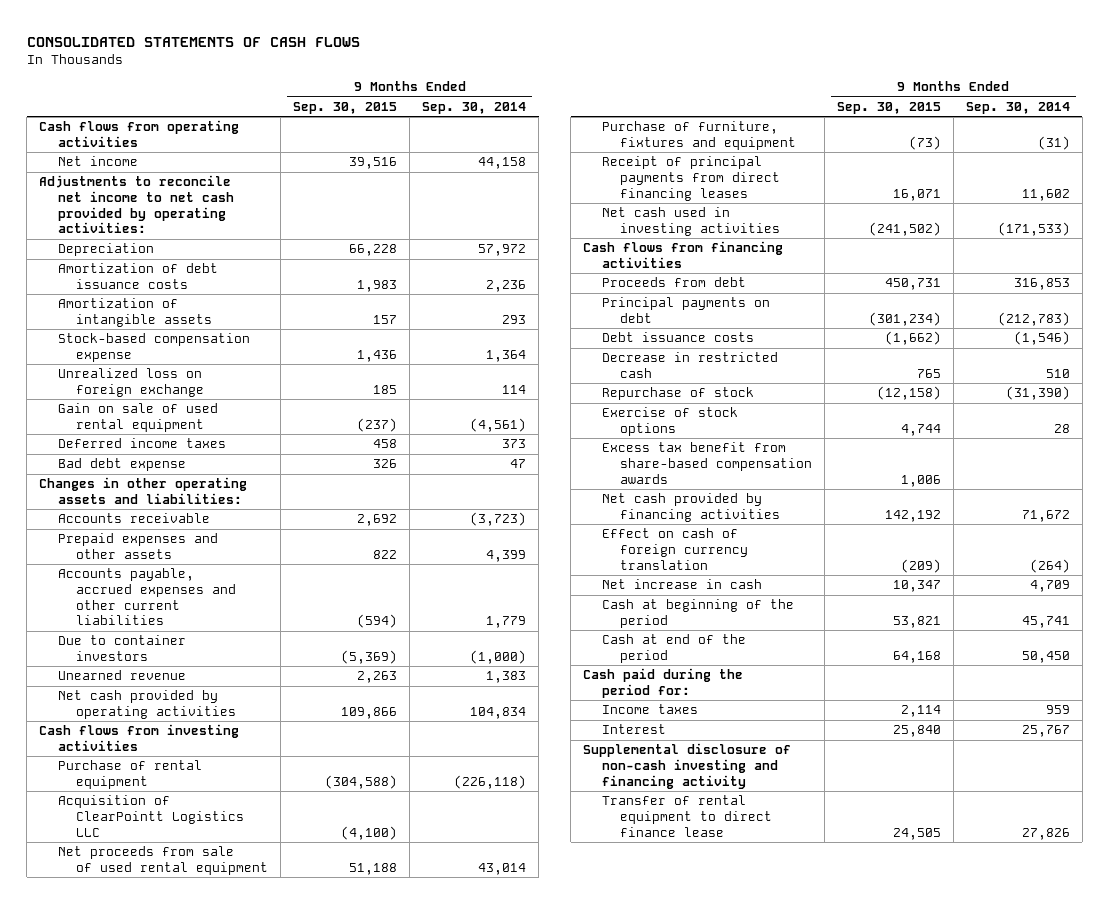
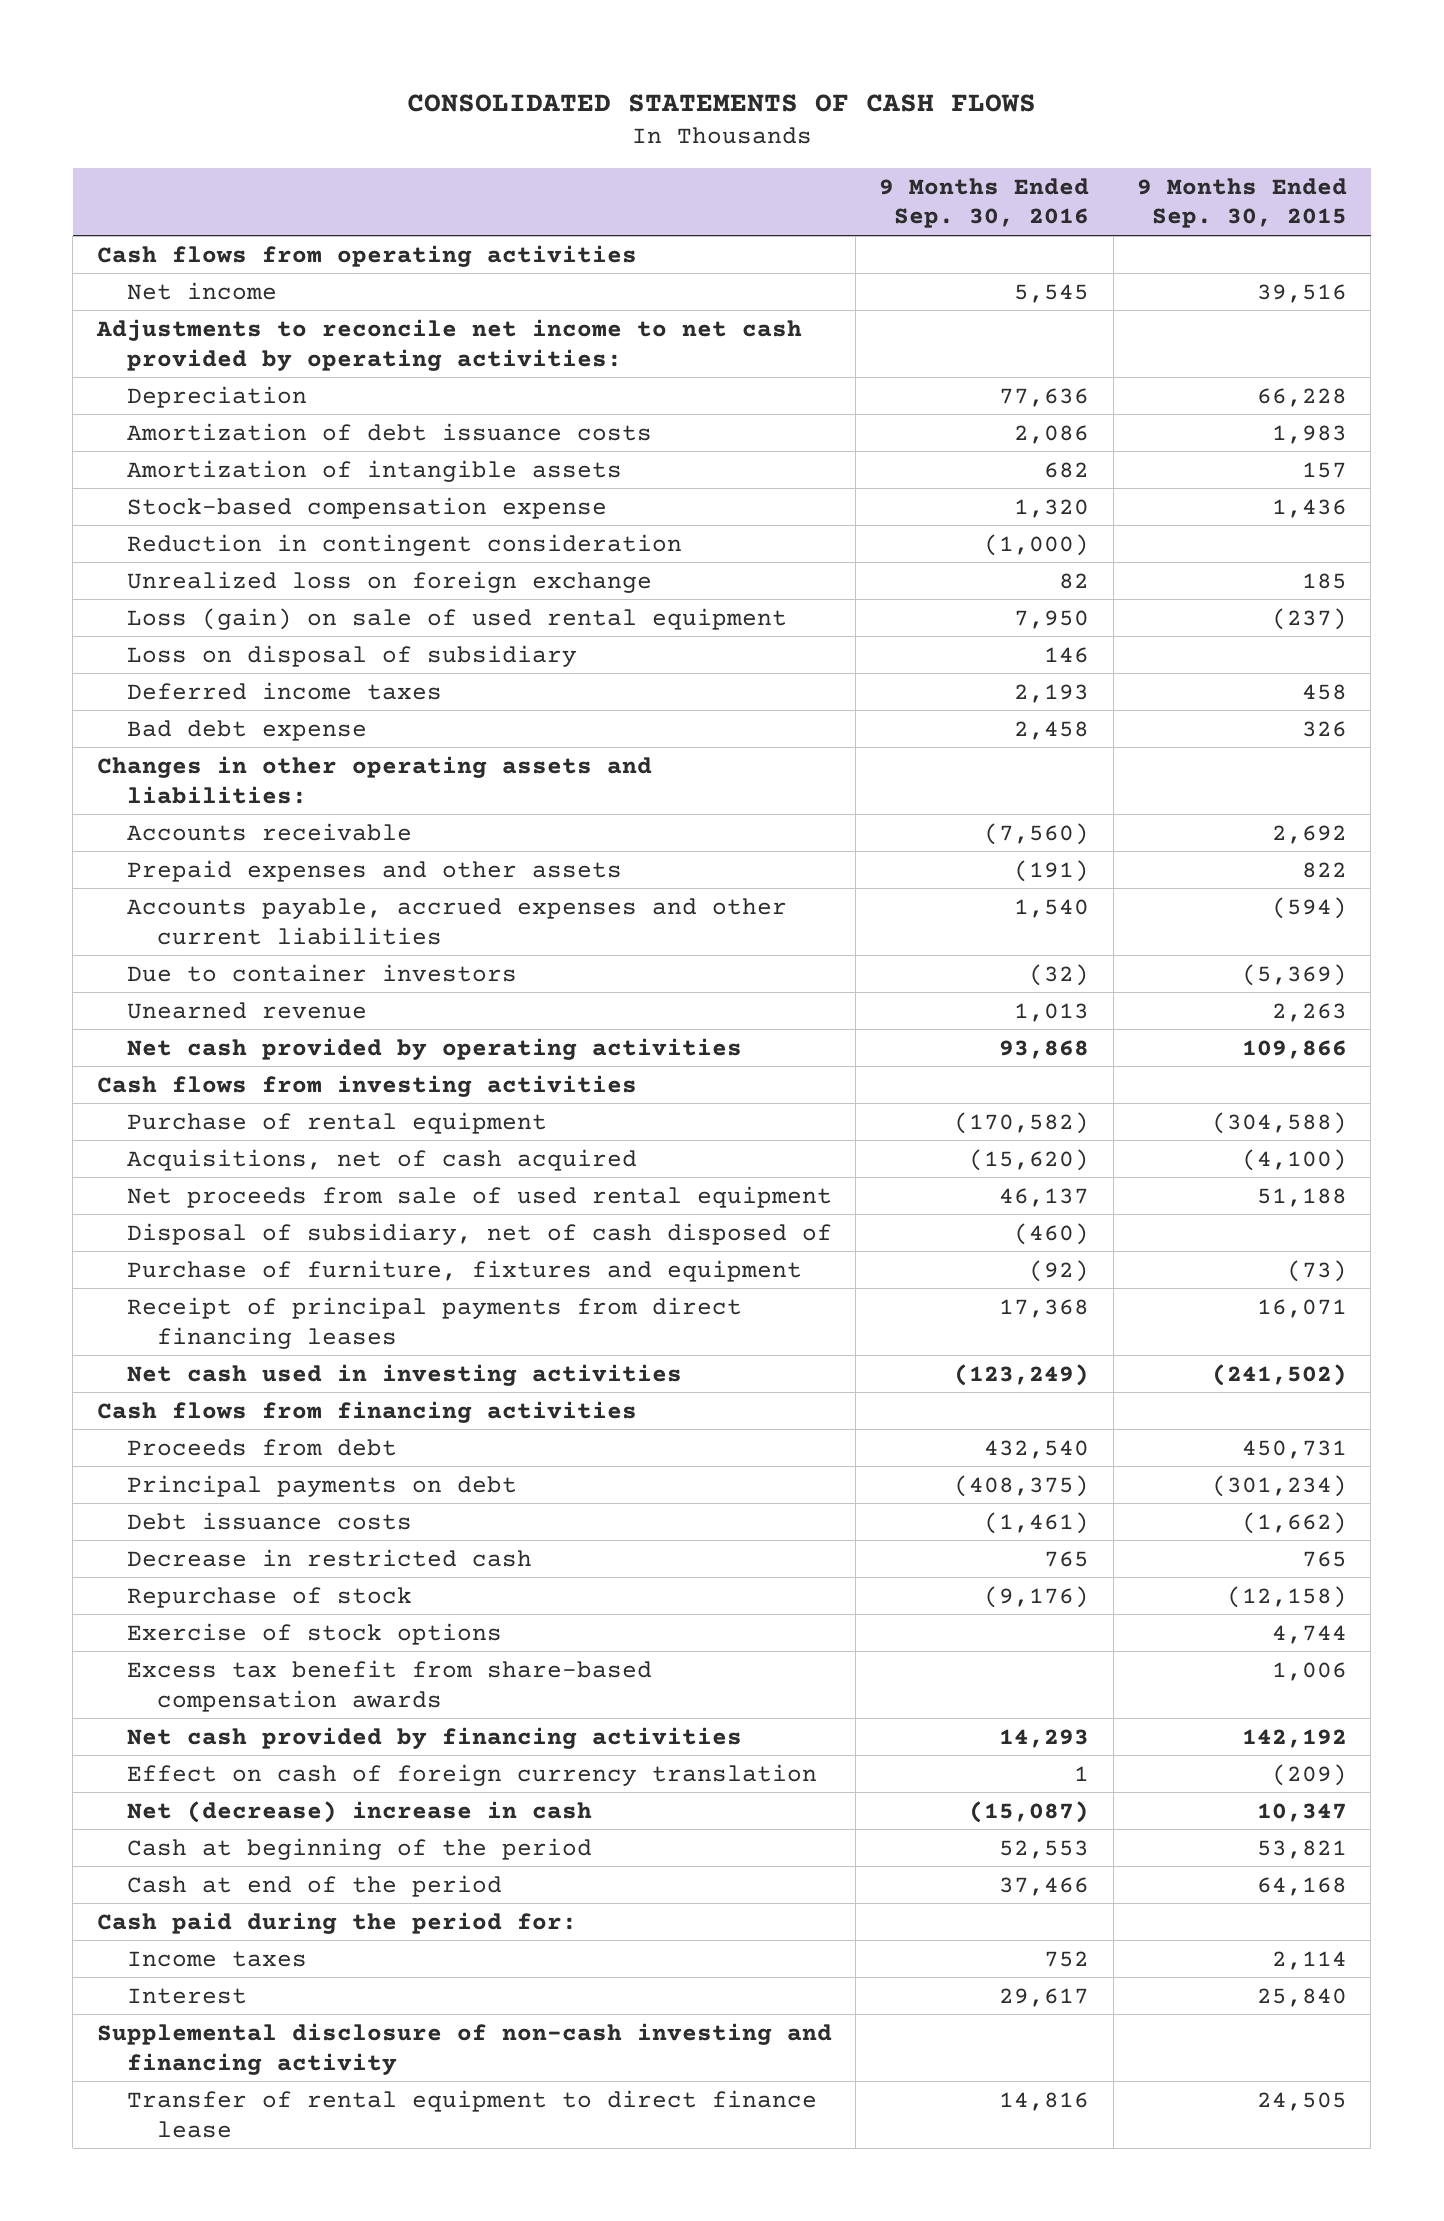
[422,102,527,115] Sep. 30, 2014 -> none
none -> [879,177,1090,229] 9 Months Ended Sep. 30, 2016
none -> [126,533,682,556] Reduction in contingent consideration
[57,403,218,432] Gain on sale of used rental equipment -> [126,607,787,630] Loss (gain) on sale of used rental equipment
none -> [126,644,577,667] Loss on disposal of subsidiary
[57,795,245,837] Acquisition of ClearPointt Logistics LLC -> none
none -> [126,1148,637,1171] Acquisitions, net of cash acquired
none -> [126,1222,832,1245] Disposal of subsidiary, net of cash disposed of
[601,579,762,590] Net increase in cash -> [126,1800,592,1823] Net (decrease) increase in cash

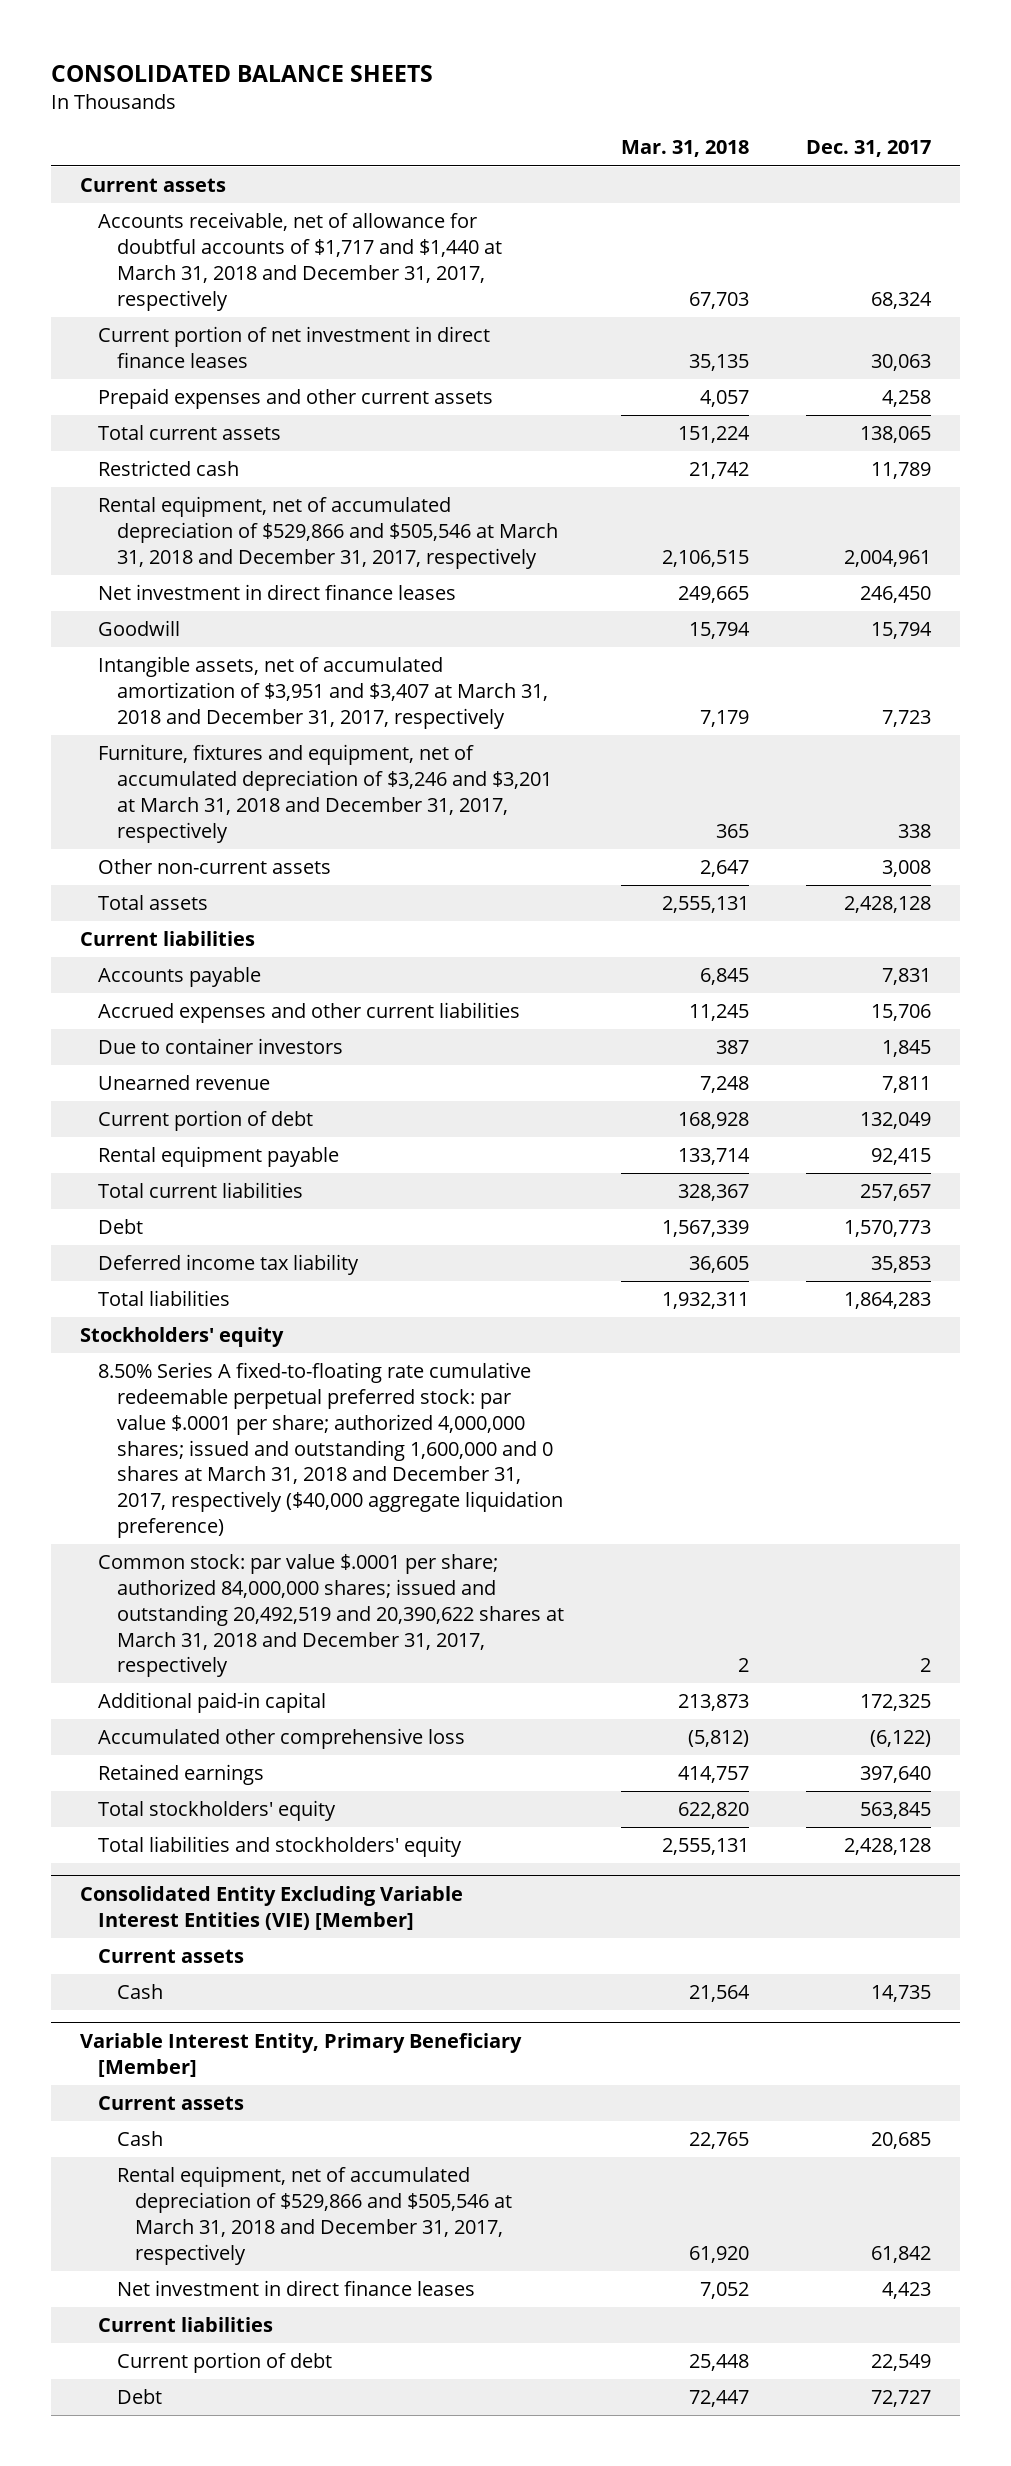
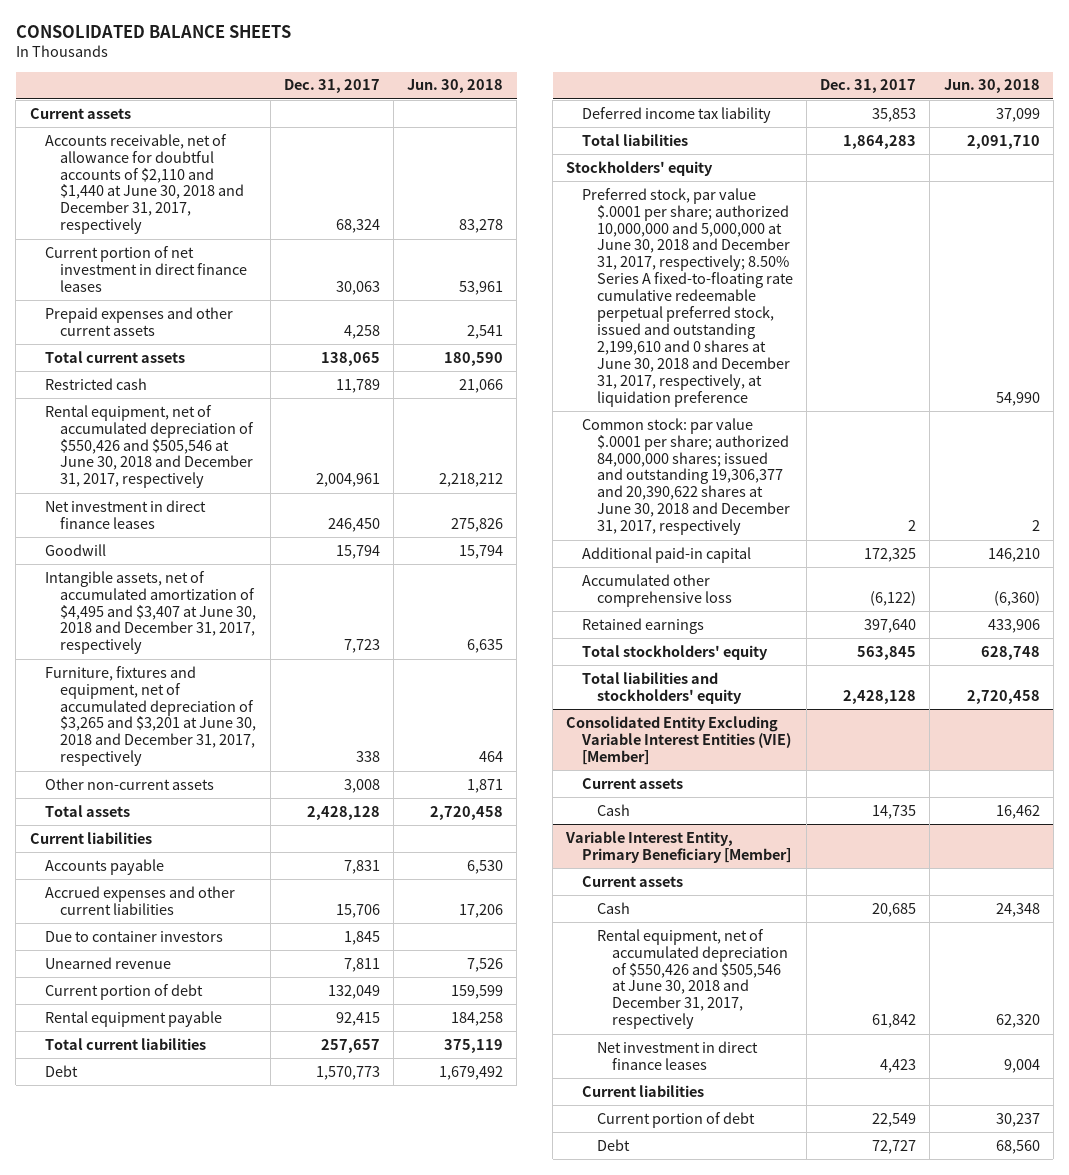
[620,140,749,158] Mar. 31, 2018 -> none
none -> [407,79,504,94] Jun. 30, 2018
[98,212,502,311] Accounts receivable, net of allowance for doubtful accounts of $1,717 and $1,440 at March 31, 2018 and December 31, 2017, respectively -> [45,133,245,235] Accounts receivable, net of allowance for doubtful accounts of $2,110 and $1,440 at June 30, 2018 and December 31, 2017, respectively
[98,496,558,569] Rental equipment, net of accumulated depreciation of $529,866 and $505,546 at March 31, 2018 and December 31, 2017, respectively -> [45,404,255,489] Rental equipment, net of accumulated depreciation of $550,426 and $505,546 at June 30, 2018 and December 31, 2017, respectively
[98,656,548,729] Intangible assets, net of accumulated amortization of $3,951 and $3,407 at March 31, 2018 and December 31, 2017, respectively -> [45,570,257,655] Intangible assets, net of accumulated amortization of $4,495 and $3,407 at June 30, 2018 and December 31, 2017, respectively
[98,744,552,843] Furniture, fixtures and equipment, net of accumulated depreciation of $3,246 and $3,201 at March 31, 2018 and December 31, 2017, respectively -> [45,665,257,767] Furniture, fixtures and equipment, net of accumulated depreciation of $3,265 and $3,201 at June 30, 2018 and December 31, 2017, respectively
[98,1362,563,1538] 8.50% Series A fixed-to-floating rate cumulative redeemable perpetual preferred stock: par value $.0001 per share; authorized 4,000,000 shares; issued and outstanding 1,600,000 and 0 shares at March 31, 2018 and December 31, 2017, respectively ($40,000 aggregate liquidation preference) -> [581,187,793,407] Preferred stock, par value $.0001 per share; authorized 10,000,000 and 5,000,000 at June 30, 2018 and December 31, 2017, respectively; 8.50% Series A fixed-to-floating rate cumulative redeemable perpetual preferred stock, issued and outstanding 2,199,610 and 0 shares at June 30, 2018 and December 31, 2017, respectively, at liquidation preference
[98,1554,564,1678] Common stock: par value $.0001 per share; authorized 84,000,000 shares; issued and outstanding 20,492,519 and 20,390,622 shares at March 31, 2018 and December 31, 2017, respectively -> [581,417,790,536] Common stock: par value $.0001 per share; authorized 84,000,000 shares; issued and outstanding 19,306,377 and 20,390,622 shares at June 30, 2018 and December 31, 2017, respectively
[116,2166,513,2265] Rental equipment, net of accumulated depreciation of $529,866 and $505,546 at March 31, 2018 and December 31, 2017, respectively -> [596,928,789,1030] Rental equipment, net of accumulated depreciation of $550,426 and $505,546 at June 30, 2018 and December 31, 2017, respectively

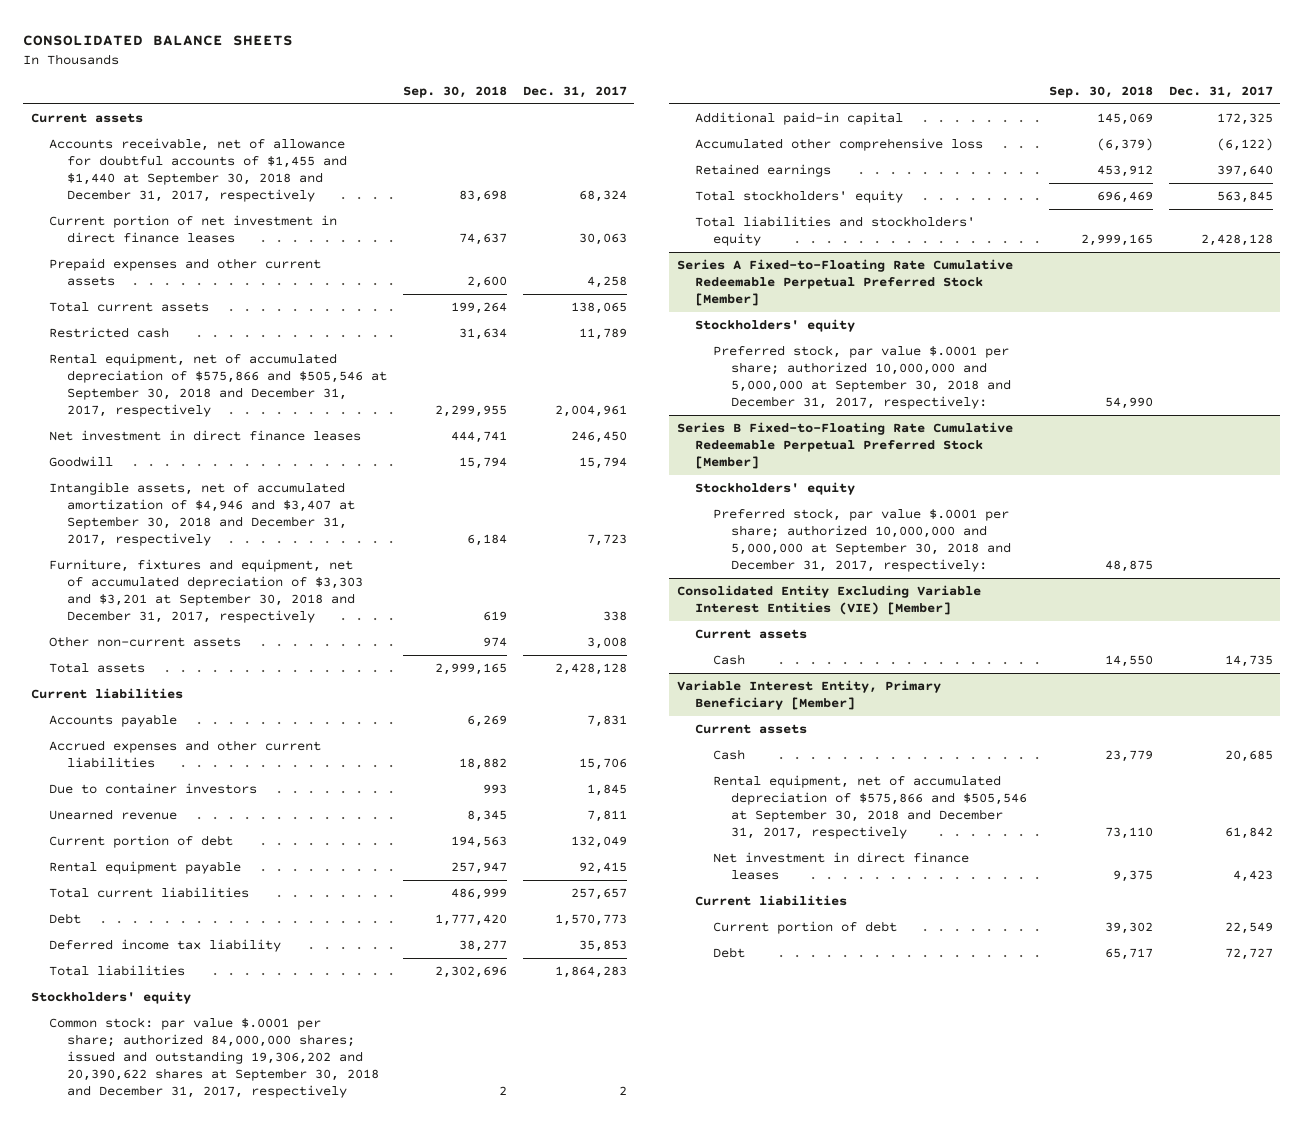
[407,79,504,94] Jun. 30, 2018 -> none
none -> [402,86,507,99] Sep. 30, 2018
[45,133,245,235] Accounts receivable, net of allowance for doubtful accounts of $2,110 and $1,440 at June 30, 2018 and December 31, 2017, respectively -> [49,137,348,203] Accounts receivable, net of allowance for doubtful accounts of $1,455 and $1,440 at September 30, 2018 and December 31, 2017, respectively
[45,404,255,489] Rental equipment, net of accumulated depreciation of $550,426 and $505,546 at June 30, 2018 and December 31, 2017, respectively -> [49,352,388,418] Rental equipment, net of accumulated depreciation of $575,866 and $505,546 at September 30, 2018 and December 31, 2017, respectively
[45,570,257,655] Intangible assets, net of accumulated amortization of $4,495 and $3,407 at June 30, 2018 and December 31, 2017, respectively -> [49,481,356,547] Intangible assets, net of accumulated amortization of $4,946 and $3,407 at September 30, 2018 and December 31, 2017, respectively
[45,665,257,767] Furniture, fixtures and equipment, net of accumulated depreciation of $3,265 and $3,201 at June 30, 2018 and December 31, 2017, respectively -> [49,558,364,624] Furniture, fixtures and equipment, net of accumulated depreciation of $3,303 and $3,201 at September 30, 2018 and December 31, 2017, respectively
[581,187,793,407] Preferred stock, par value $.0001 per share; authorized 10,000,000 and 5,000,000 at June 30, 2018 and December 31, 2017, respectively; 8.50% Series A fixed-to-floating rate cumulative redeemable perpetual preferred stock, issued and outstanding 2,199,610 and 0 shares at June 30, 2018 and December 31, 2017, respectively, at liquidation preference -> none
[581,417,790,536] Common stock: par value $.0001 per share; authorized 84,000,000 shares; issued and outstanding 19,306,377 and 20,390,622 shares at June 30, 2018 and December 31, 2017, respectively -> [49,1016,380,1099] Common stock: par value $.0001 per share; authorized 84,000,000 shares; issued and outstanding 19,306,202 and 20,390,622 shares at September 30, 2018 and December 31, 2017, respectively
none -> [677,258,1014,307] Series A Fixed-to-Floating Rate Cumulative Redeemable Perpetual Preferred Stock [Member]
none -> [695,318,856,332] Stockholders' equity
none -> [713,344,1011,410] Preferred stock, par value $.0001 per share; authorized 10,000,000 and 5,000,000 at September 30, 2018 and December 31, 2017, respectively:
none -> [677,421,1014,470] Series B Fixed-to-Floating Rate Cumulative Redeemable Perpetual Preferred Stock [Member]
none -> [695,481,856,495] Stockholders' equity
none -> [713,507,1011,573] Preferred stock, par value $.0001 per share; authorized 10,000,000 and 5,000,000 at September 30, 2018 and December 31, 2017, respectively:
[596,928,789,1030] Rental equipment, net of accumulated depreciation of $550,426 and $505,546 at June 30, 2018 and December 31, 2017, respectively -> [713,774,1027,840] Rental equipment, net of accumulated depreciation of $575,866 and $505,546 at September 30, 2018 and December 31, 2017, respectively

